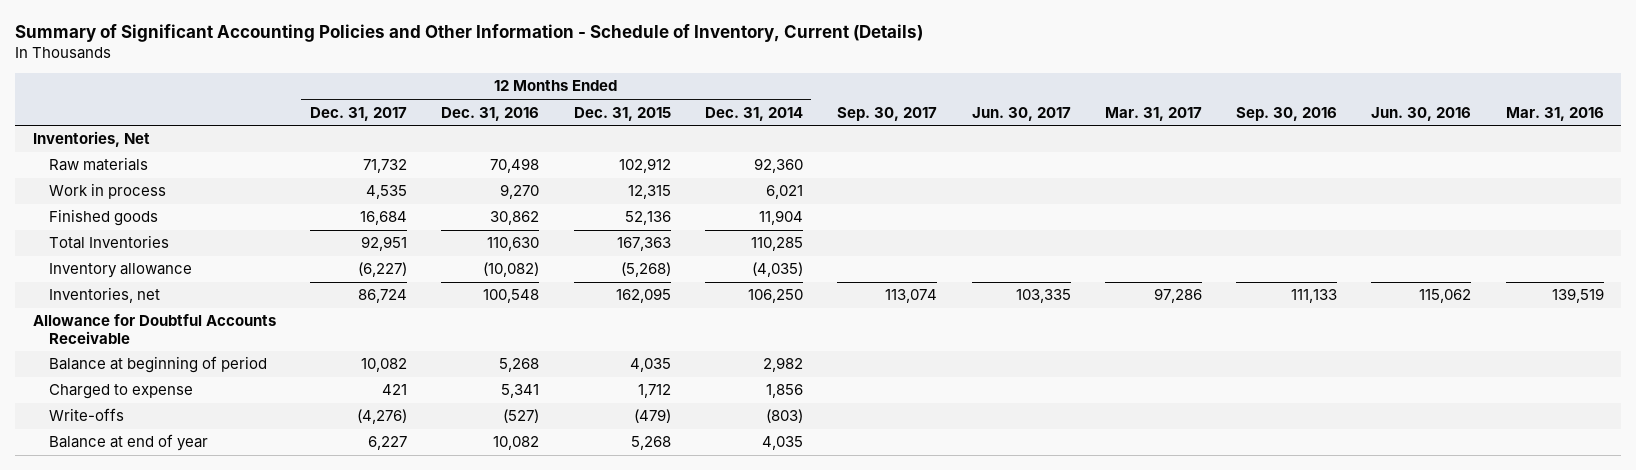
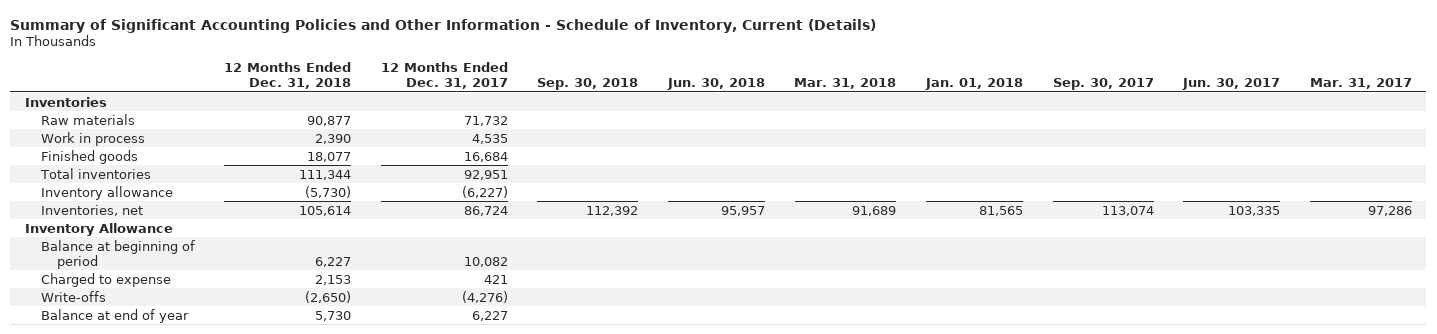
[441,106,540,121] Dec. 31, 2016 -> none
[573,106,671,121] Dec. 31, 2015 -> none
[704,106,803,121] Dec. 31, 2014 -> none
[1236,106,1338,121] Sep. 30, 2016 -> none
[1371,106,1472,121] Jun. 30, 2016 -> none
[1505,106,1604,121] Mar. 31, 2016 -> none
none -> [224,62,352,90] 12 Months Ended Dec. 31, 2018
none -> [537,78,639,91] Sep. 30, 2018
none -> [666,78,765,91] Jun. 30, 2018
none -> [794,78,897,90] Mar. 31, 2018
none -> [925,78,1024,91] Jan. 01, 2018
[32,131,150,148] Inventories, Net -> [25,96,108,107] Inventories
[48,235,169,250] Total Inventories -> [39,167,151,179] Total inventories
[32,314,276,344] Allowance for Doubtful Accounts Receivable -> [25,222,174,236] Inventory Allowance

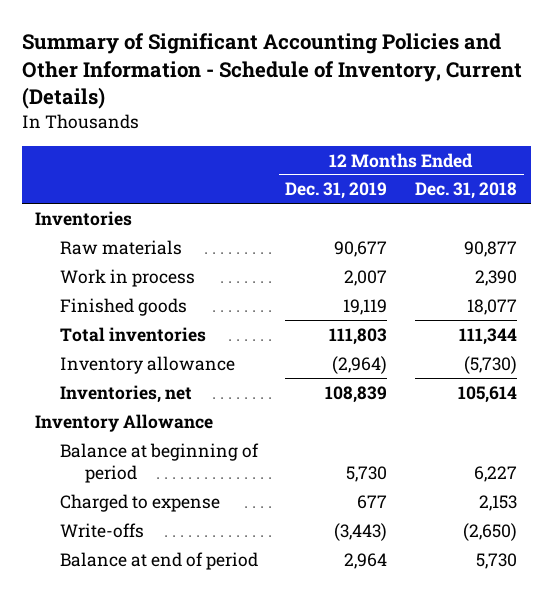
[380,62,508,90] 12 Months Ended Dec. 31, 2017 -> none
[537,78,639,91] Sep. 30, 2018 -> none
[666,78,765,91] Jun. 30, 2018 -> none
[794,78,897,90] Mar. 31, 2018 -> none
[925,78,1024,91] Jan. 01, 2018 -> none
[1052,78,1154,91] Sep. 30, 2017 -> none
[1182,78,1281,91] Jun. 30, 2017 -> none
[1309,78,1412,90] Mar. 31, 2017 -> none
none -> [285,182,388,200] Dec. 31, 2019
[40,308,189,323] Balance at end of year -> [60,551,259,570] Balance at end of period

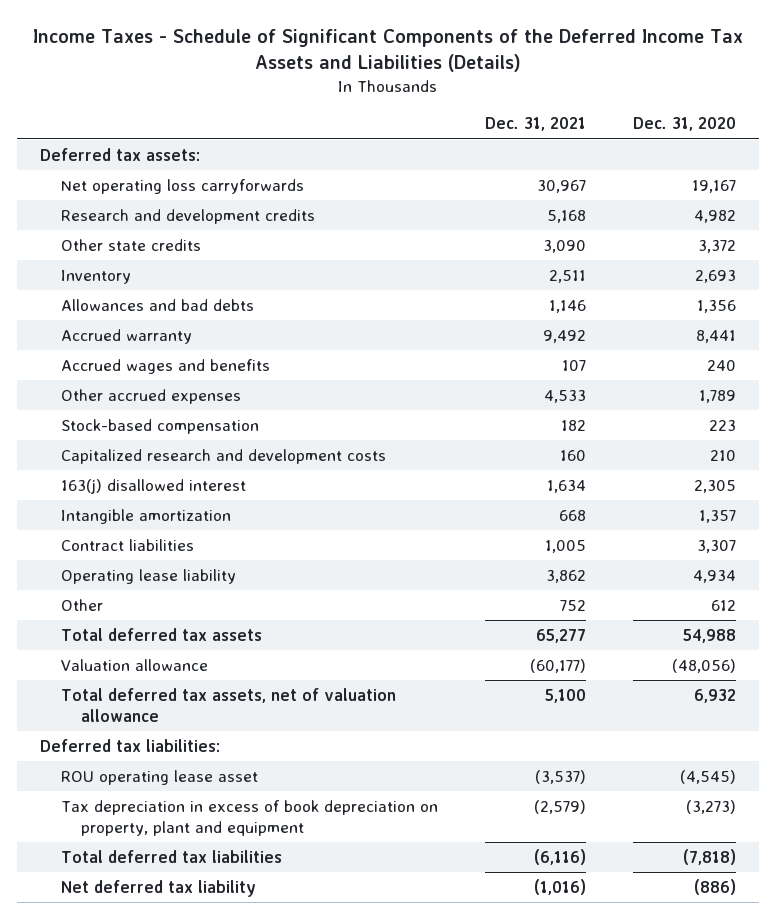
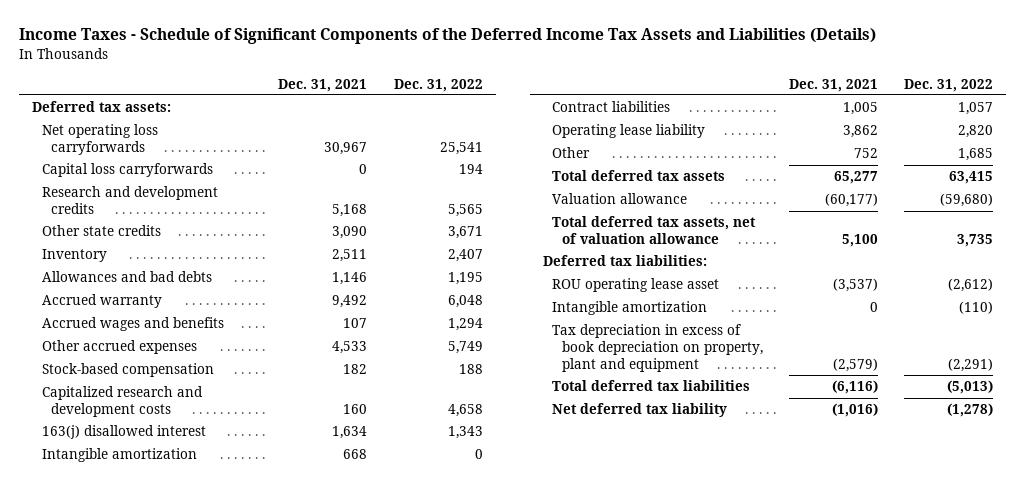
[632,117,736,132] Dec. 31, 2020 -> none
none -> [393,78,483,92] Dec. 31, 2022
none -> [41,163,213,178] Capital loss carryforwards
none -> [552,301,708,316] Intangible amortization

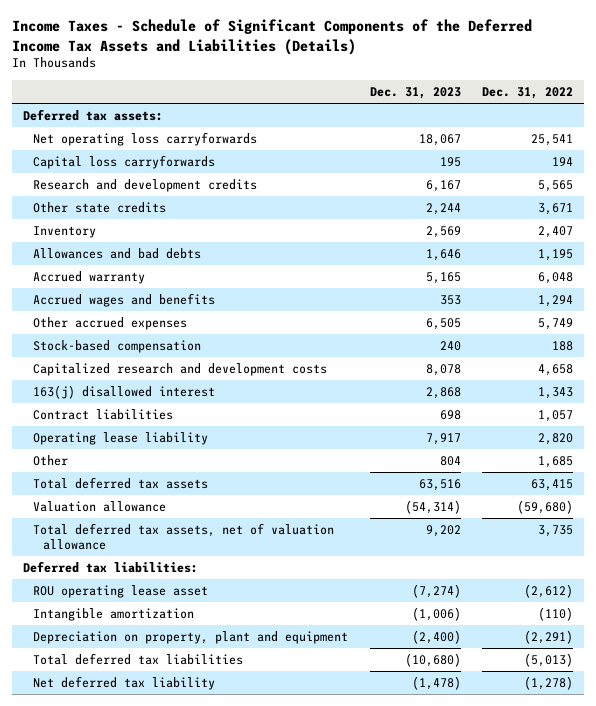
[278,78,368,92] Dec. 31, 2021 -> none
none -> [369,86,461,99] Dec. 31, 2023
[41,448,197,463] Intangible amortization -> none
[552,324,763,372] Tax depreciation in excess of book depreciation on property, plant and equipment -> [33,630,349,644] Depreciation on property, plant and equipment

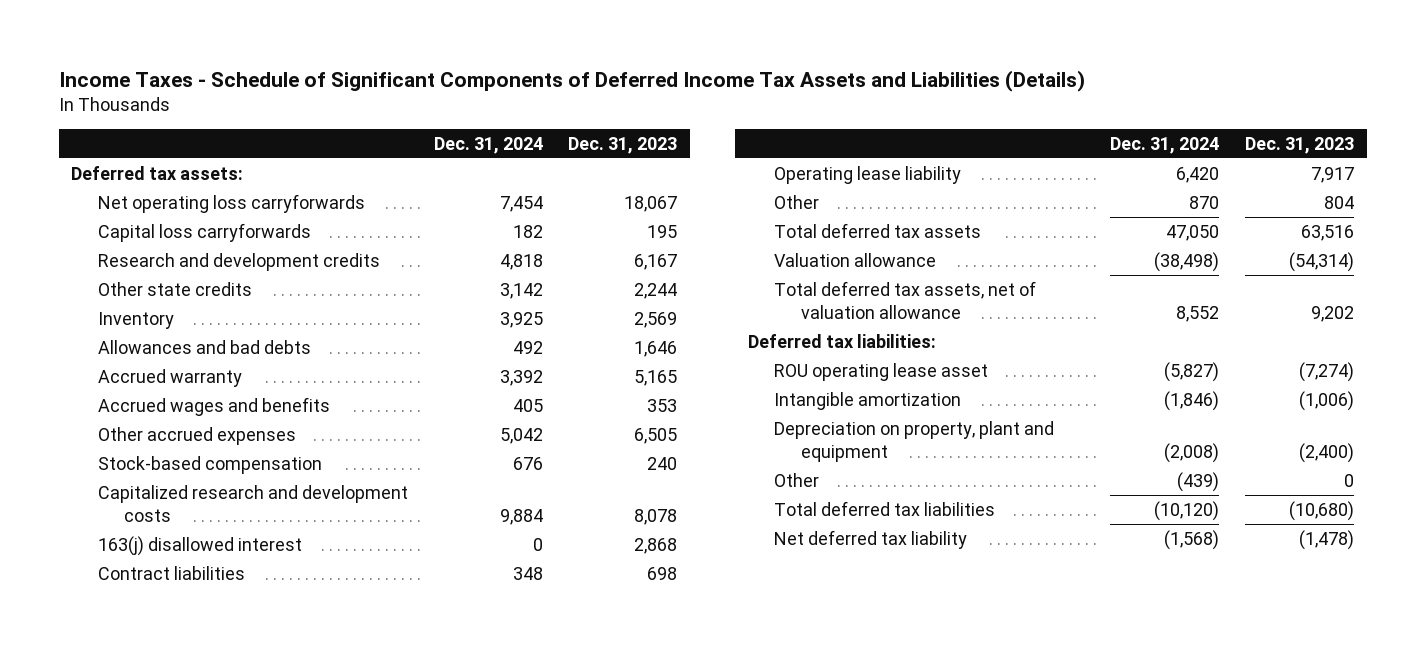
[12,19,533,55] Income Taxes - Schedule of Significant Components of the Deferred Income Tax Assets and Liabilities (Details) -> [58,69,1085,92] Income Taxes - Schedule of Significant Components of Deferred Income Tax Assets and Liabilities (Details)
[482,86,574,99] Dec. 31, 2022 -> none
none -> [433,136,543,154] Dec. 31, 2024
none -> [774,472,820,487] Other

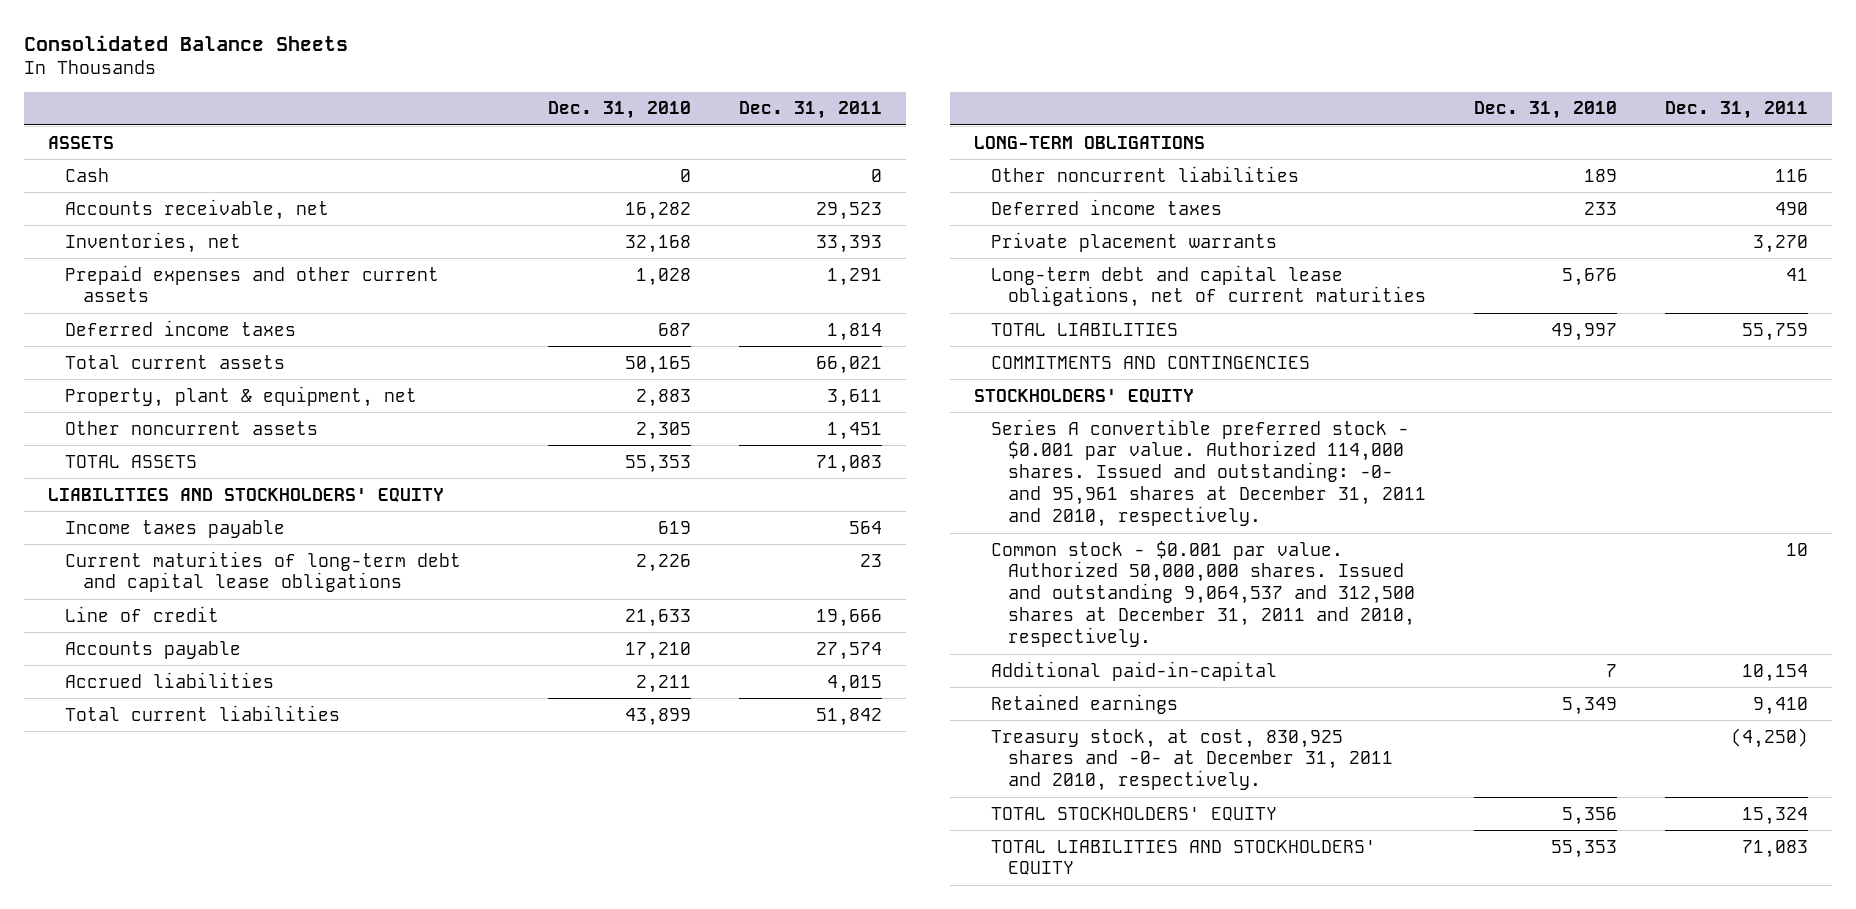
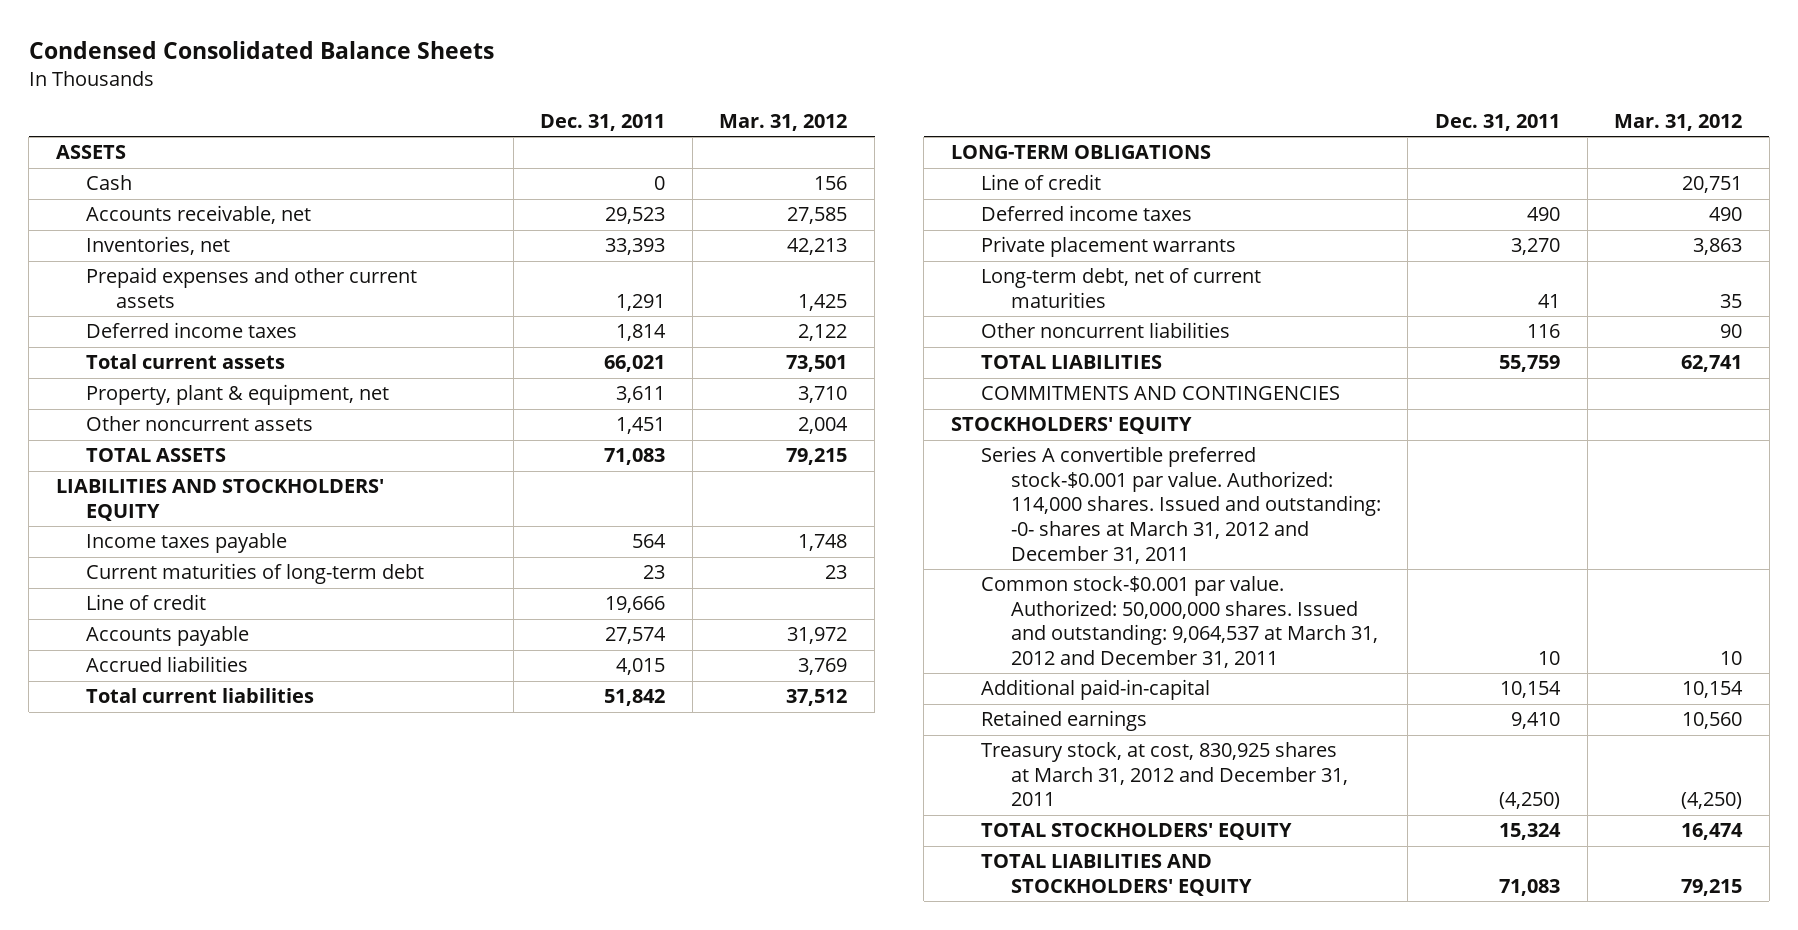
[23,34,348,51] Consolidated Balance Sheets -> [28,41,494,60] Condensed Consolidated Balance Sheets
[548,101,692,120] Dec. 31, 2010 -> none
none -> [719,114,848,132] Mar. 31, 2012
[65,550,462,593] Current maturities of long-term debt and capital lease obligations -> [85,563,424,585] Current maturities of long-term debt
none -> [980,174,1101,191] Line of credit
[990,264,1427,308] Long-term debt and capital lease obligations, net of current maturities -> [980,268,1261,308] Long-term debt, net of current maturities
[990,165,1299,182] Other noncurrent liabilities -> [980,322,1230,339] Other noncurrent liabilities
[990,418,1427,528] Series A convertible preferred stock - $0.001 par value. Authorized 114,000 shares. Issued and outstanding: -0- and 95,961 shares at December 31, 2011 and 2010, respectively. -> [980,446,1381,564] Series A convertible preferred stock-$0.001 par value. Authorized: 114,000 shares. Issued and outstanding: -0- shares at March 31, 2012 and December 31, 2011
[990,540,1416,648] Common stock - $0.001 par value. Authorized 50,000,000 shares. Issued and outstanding 9,064,537 and 312,500 shares at December 31, 2011 and 2010, respectively. -> [980,576,1378,669] Common stock-$0.001 par value. Authorized: 50,000,000 shares. Issued and outstanding: 9,064,537 at March 31, 2012 and December 31, 2011
[990,728,1394,792] Treasury stock, at cost, 830,925 shares and -0- at December 31, 2011 and 2010, respectively. -> [980,742,1348,807] Treasury stock, at cost, 830,925 shares at March 31, 2012 and December 31, 2011

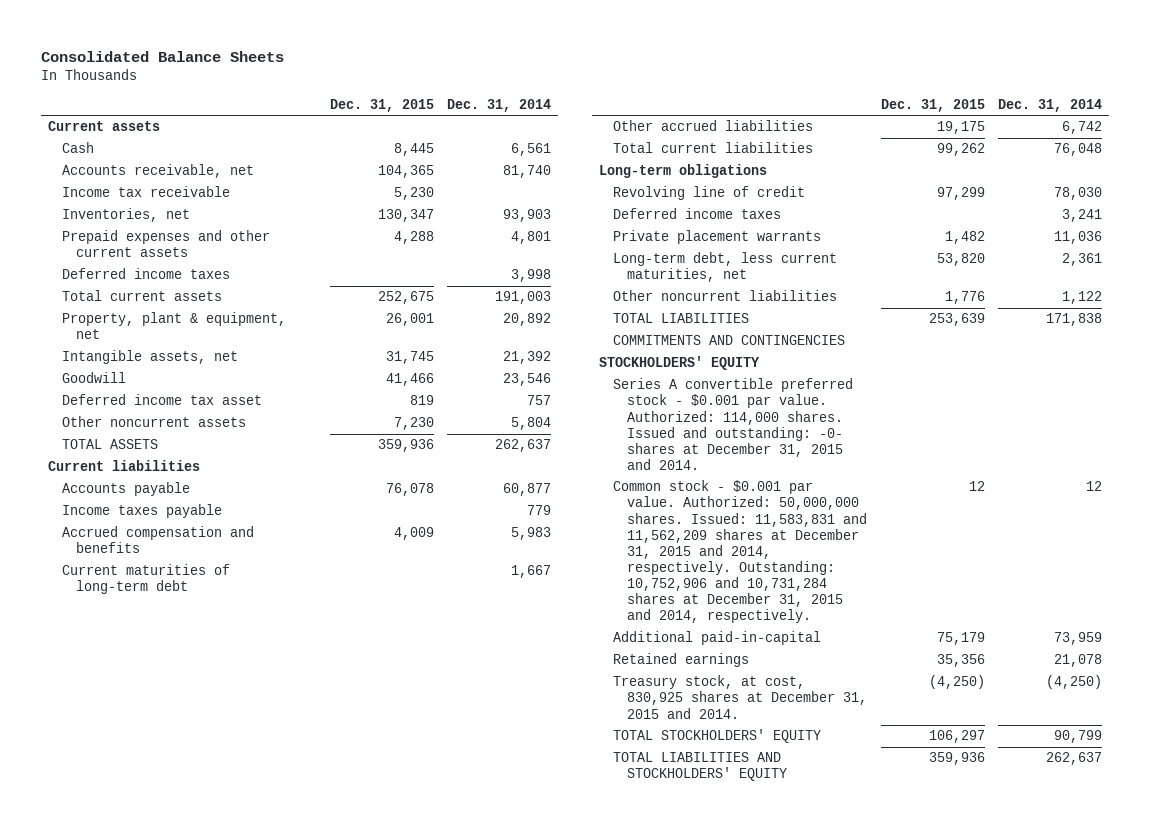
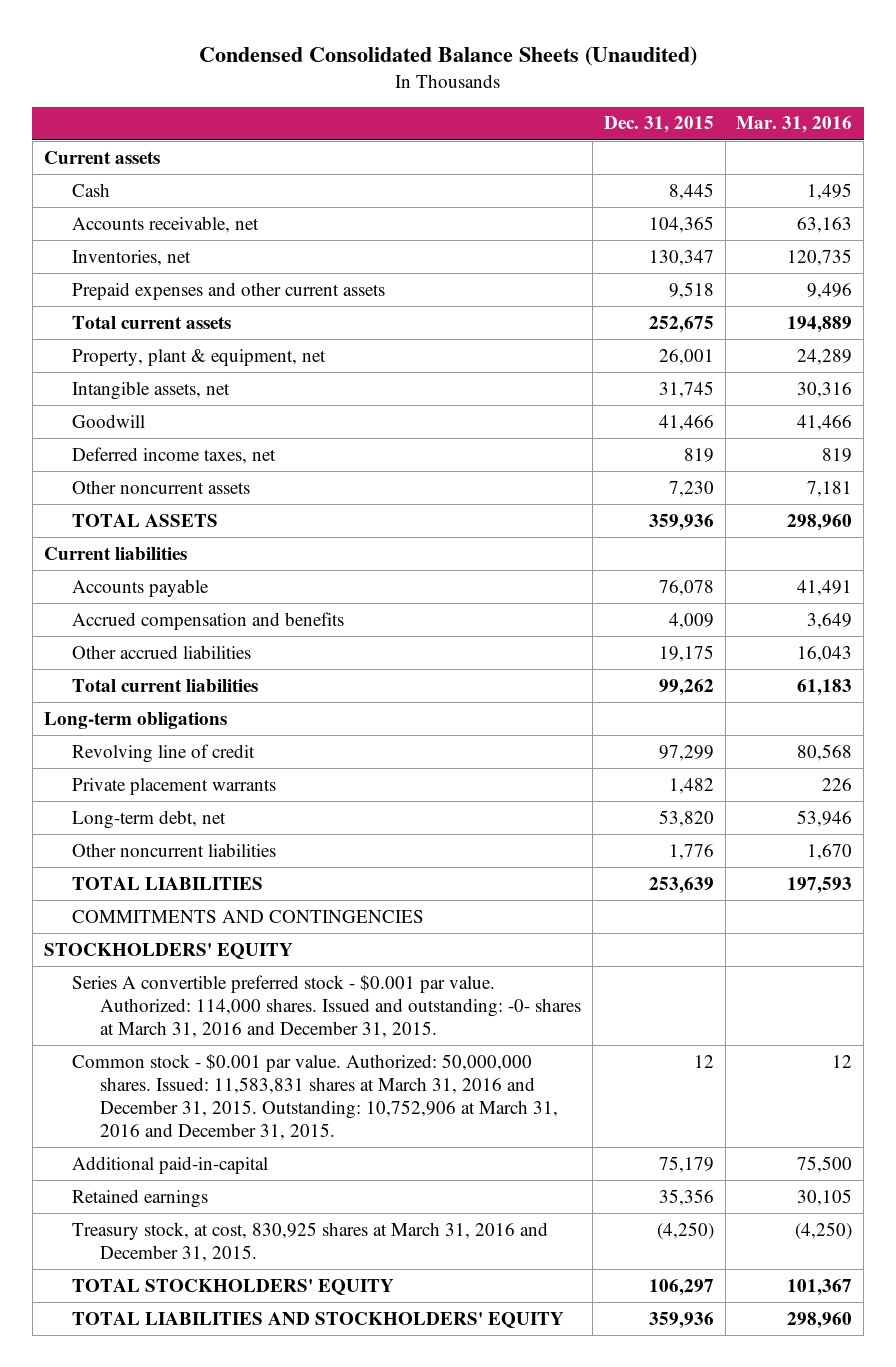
[40,50,284,62] Consolidated Balance Sheets -> [198,45,697,66] Condensed Consolidated Balance Sheets (Unaudited)
[447,98,552,112] Dec. 31, 2014 -> none
none -> [736,116,853,134] Mar. 31, 2016
[61,186,230,198] Income tax receivable -> none
[61,268,230,280] Deferred income taxes -> none
[393,231,434,245] 4,288 -> [668,281,714,299] 9,518
[61,394,262,406] Deferred income tax asset -> [71,446,276,464] Deferred income taxes, net
[61,504,222,519] Income taxes payable -> none
[61,564,230,595] Current maturities of long-term debt -> none
[612,208,781,220] Deferred income taxes -> none
[612,252,837,283] Long-term debt, less current maturities, net -> [71,809,226,829] Long-term debt, net
[612,378,853,470] Series A convertible preferred stock - $0.001 par value. Authorized: 114,000 shares. Issued and outstanding: -0- shares at December 31, 2015 and 2014. -> [71,974,582,1038] Series A convertible preferred stock - $0.001 par value. Authorized: 114,000 shares. Issued and outstanding: -0- shares at March 31, 2016 and December 31, 2015.
[612,480,867,624] Common stock - $0.001 par value. Authorized: 50,000,000 shares. Issued: 11,583,831 and 11,562,209 shares at December 31, 2015 and 2014, respectively. Outstanding: 10,752,906 and 10,731,284 shares at December 31, 2015 and 2014, respectively. -> [71,1053,559,1140] Common stock - $0.001 par value. Authorized: 50,000,000 shares. Issued: 11,583,831 shares at March 31, 2016 and December 31, 2015. Outstanding: 10,752,906 at March 31, 2016 and December 31, 2015.
[612,675,867,719] Treasury stock, at cost, 830,925 shares at December 31, 2015 and 2014. -> [71,1221,548,1262] Treasury stock, at cost, 830,925 shares at March 31, 2016 and December 31, 2015.

